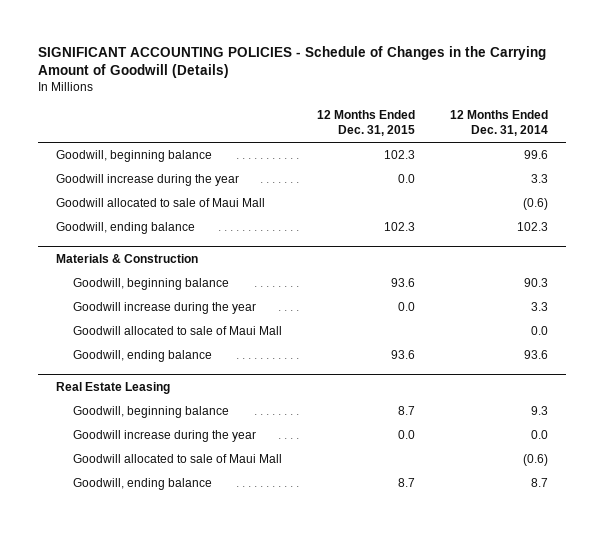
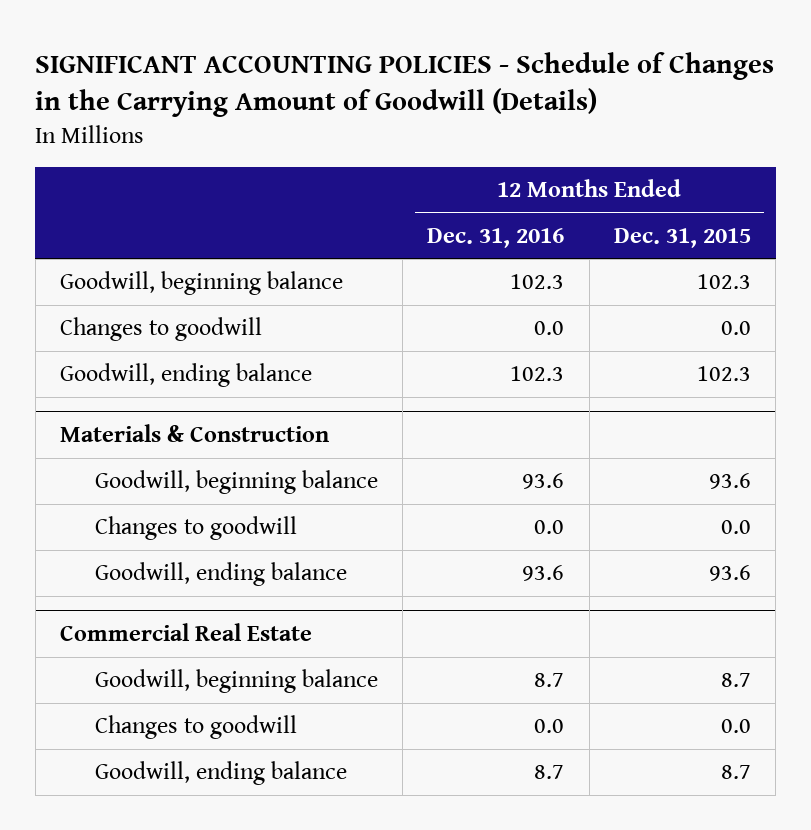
[450,110,549,137] 12 Months Ended Dec. 31, 2014 -> none
none -> [427,227,565,248] Dec. 31, 2016
[55,198,265,208] Goodwill allocated to sale of Maui Mall -> none
[55,174,239,187] Goodwill increase during the year -> [60,317,263,342] Changes to goodwill
[72,326,282,336] Goodwill allocated to sale of Maui Mall -> none
[72,302,256,315] Goodwill increase during the year -> [94,516,297,541] Changes to goodwill
[55,381,170,394] Real Estate Leasing -> [60,623,313,642] Commercial Real Estate
[72,454,282,464] Goodwill allocated to sale of Maui Mall -> none
[72,430,256,443] Goodwill increase during the year -> [94,715,297,740] Changes to goodwill

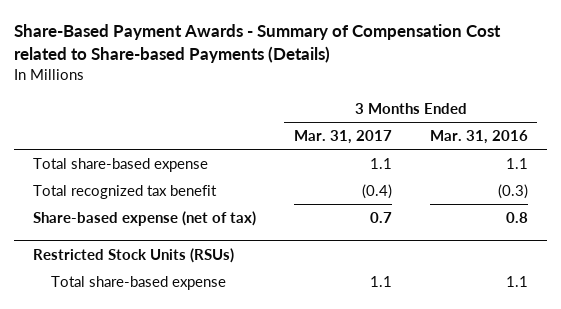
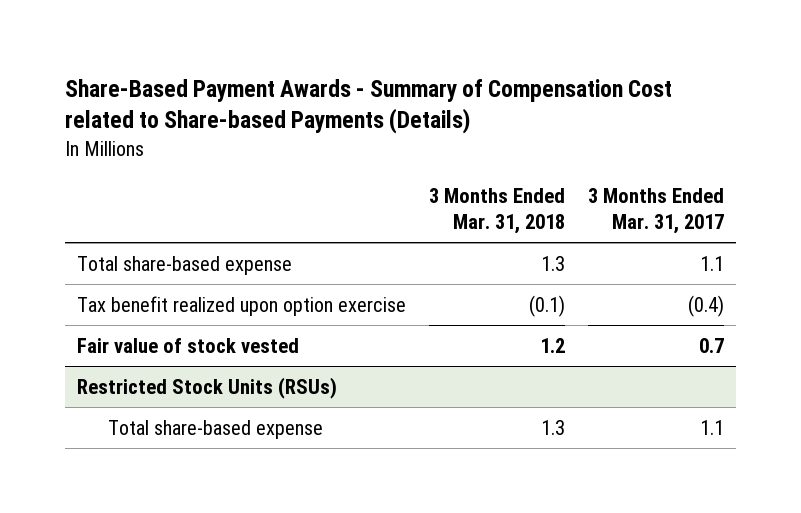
[429,129,528,144] Mar. 31, 2016 -> none
none -> [428,188,565,234] 3 Months Ended Mar. 31, 2018
[33,184,218,199] Total recognized tax benefit -> [76,295,406,316] Tax benefit realized upon option exercise
[33,210,257,226] Share-based expense (net of tax) -> [76,337,299,353] Fair value of stock vested

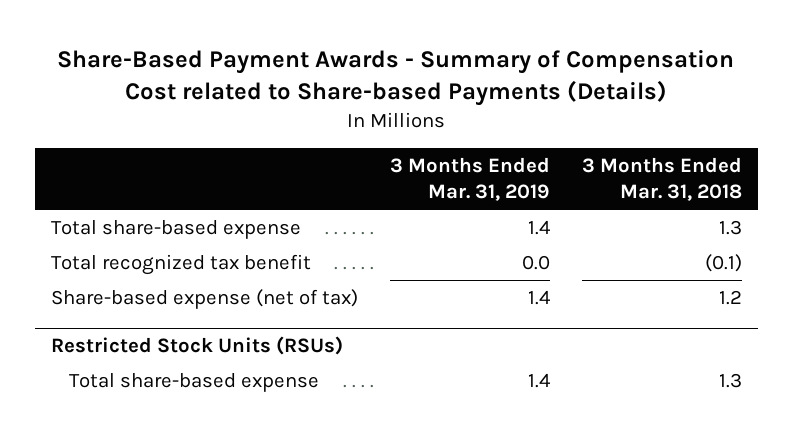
[588,188,725,234] 3 Months Ended Mar. 31, 2017 -> none
none -> [389,156,550,202] 3 Months Ended Mar. 31, 2019
[76,295,406,316] Tax benefit realized upon option exercise -> [50,254,311,276] Total recognized tax benefit
[76,337,299,353] Fair value of stock vested -> [50,289,358,310] Share-based expense (net of tax)

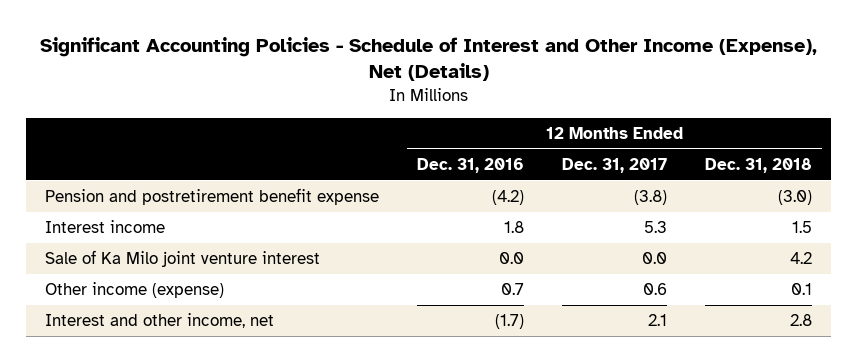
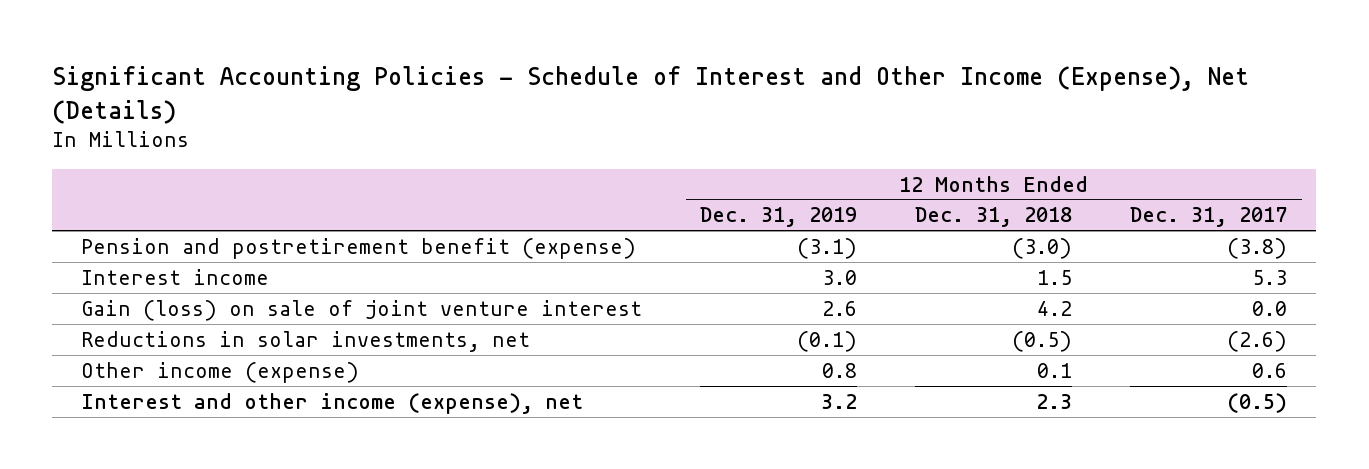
[416,158,524,174] Dec. 31, 2016 -> none
none -> [700,207,858,228] Dec. 31, 2019
[44,188,379,206] Pension and postretirement benefit expense -> [81,237,637,259] Pension and postretirement benefit (expense)
[44,250,320,268] Sale of Ka Milo joint venture interest -> [81,299,643,321] Gain (loss) on sale of joint venture interest
none -> [81,330,531,352] Reductions in solar investments, net
[44,313,274,329] Interest and other income, net -> [81,392,584,414] Interest and other income (expense), net
[648,314,668,327] 2.1 -> [1227,392,1288,413] (0.5)
[790,314,813,327] 2.8 -> [1036,393,1073,409] 2.3

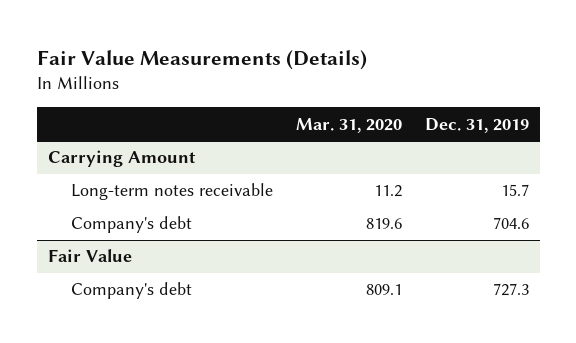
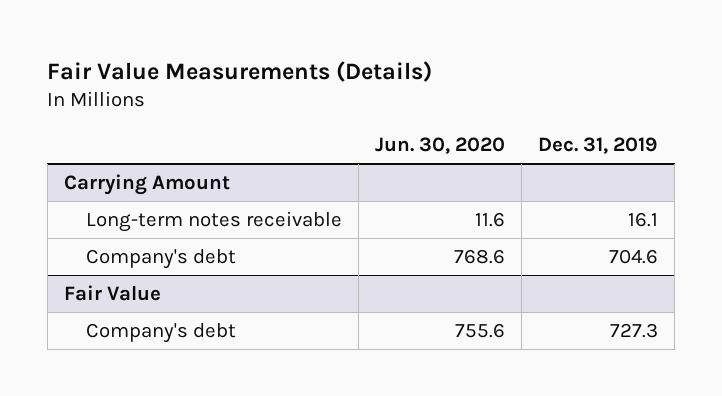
[295,117,402,133] Mar. 31, 2020 -> none
none -> [375,137,506,155] Jun. 30, 2020
[500,184,529,197] 15.7 -> [628,211,659,227] 16.1

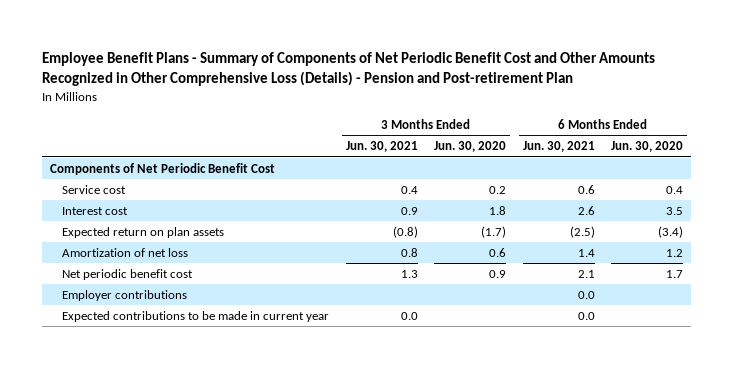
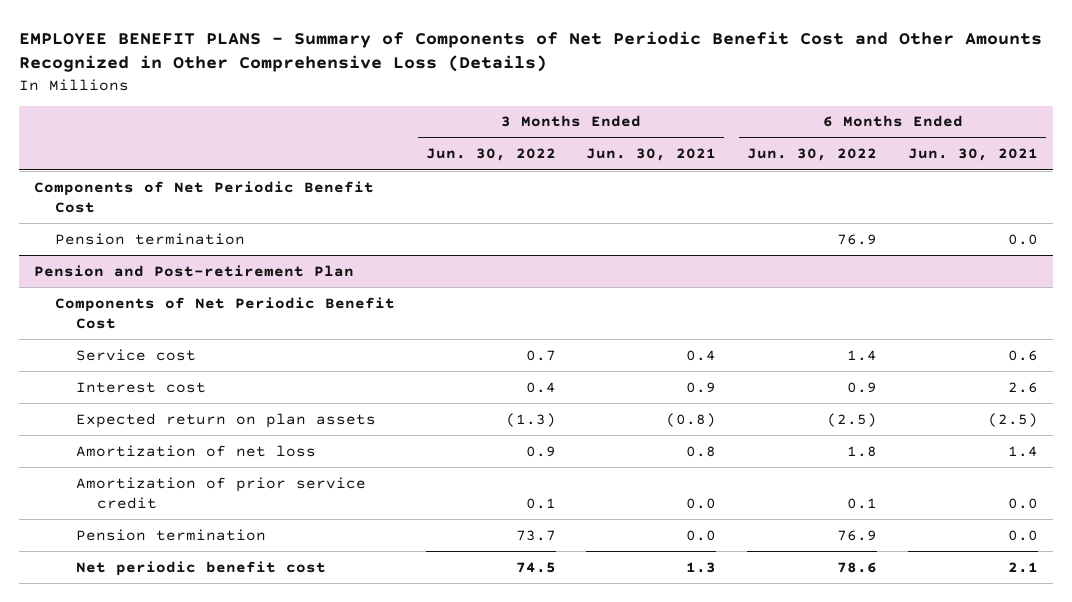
[42,51,656,87] Employee Benefit Plans - Summary of Components of Net Periodic Benefit Cost and Other Amounts Recognized in Other Comprehensive Loss (Details) - Pension and Post-retirement Plan -> [18,30,1042,73] EMPLOYEE BENEFIT PLANS - Summary of Components of Net Periodic Benefit Cost and Other Amounts Recognized in Other Comprehensive Loss (Details)
[434,141,507,153] Jun. 30, 2020 -> none
[611,141,684,153] Jun. 30, 2020 -> none
none -> [425,148,556,162] Jun. 30, 2022
none -> [747,148,878,162] Jun. 30, 2022
none -> [55,232,246,245] Pension termination
none -> [34,264,355,277] Pension and Post-retirement Plan
none -> [55,296,396,330] Components of Net Periodic Benefit Cost
none -> [75,476,366,510] Amortization of prior service credit
none -> [75,528,266,541] Pension termination
[62,289,188,301] Employer contributions -> none
[62,310,330,322] Expected contributions to be made in current year -> none

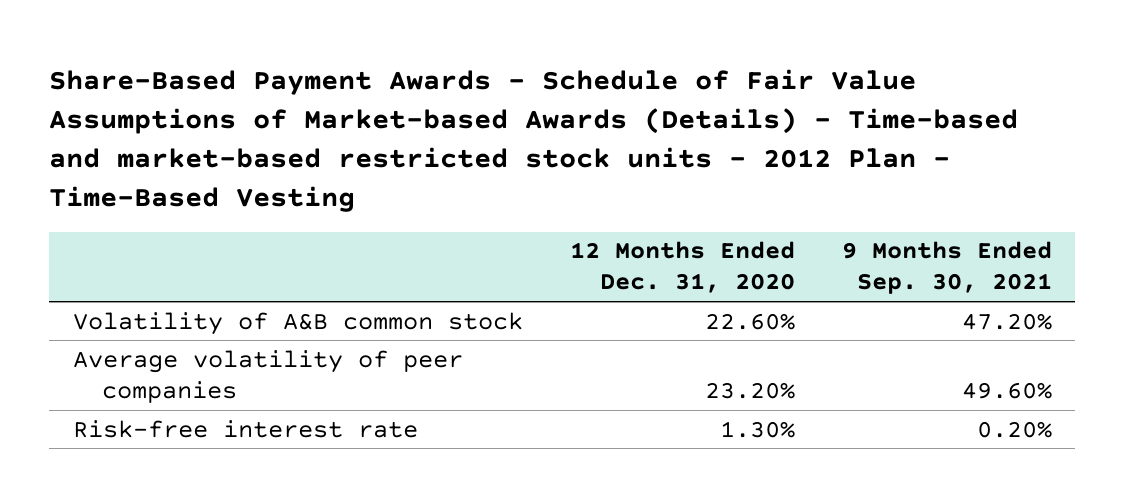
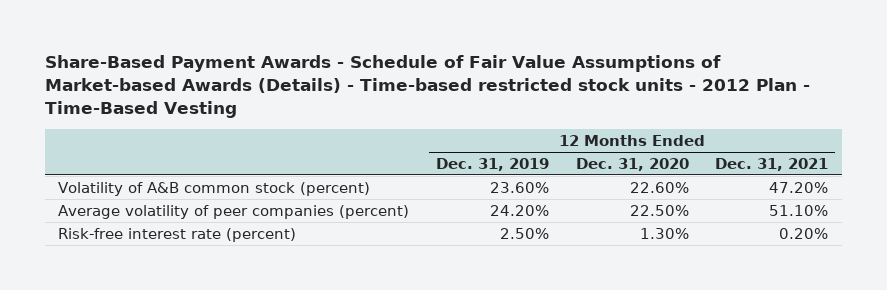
[49,68,1019,213] Share-Based Payment Awards - Schedule of Fair Value Assumptions of Market-based Awards (Details) - Time-based and market-based restricted stock units - 2012 Plan - Time-Based Vesting -> [44,55,810,119] Share-Based Payment Awards - Schedule of Fair Value Assumptions of Market-based Awards (Details) - Time-based restricted stock units - 2012 Plan - Time-Based Vesting
[841,241,1052,295] 9 Months Ended Sep. 30, 2021 -> none
none -> [436,157,550,171] Dec. 31, 2019
none -> [715,157,829,171] Dec. 31, 2021
[72,311,523,335] Volatility of A&B common stock -> [58,181,371,196] Volatility of A&B common stock (percent)
[72,349,463,403] Average volatility of peer companies -> [58,204,410,219] Average volatility of peer companies (percent)
[704,381,795,399] 23.20% -> [629,204,689,216] 22.50%
[72,419,418,438] Risk-free interest rate -> [58,227,297,242] Risk-free interest rate (percent)

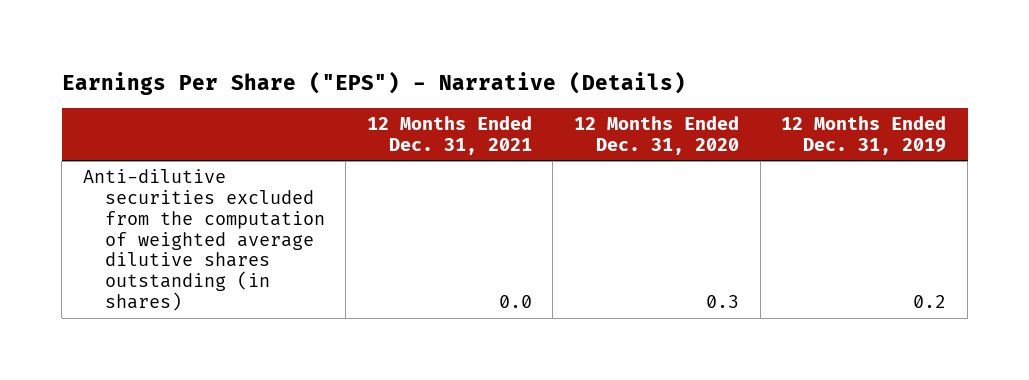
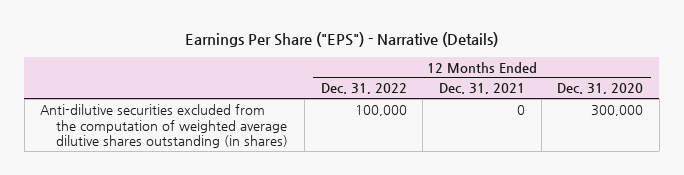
[781,115,947,155] 12 Months Ended Dec. 31, 2019 -> none
none -> [320,83,407,95] Dec. 31, 2022
[498,295,532,309] 0.0 -> [517,104,526,115] 0
[706,295,740,309] 0.3 -> [591,104,644,116] 300,000

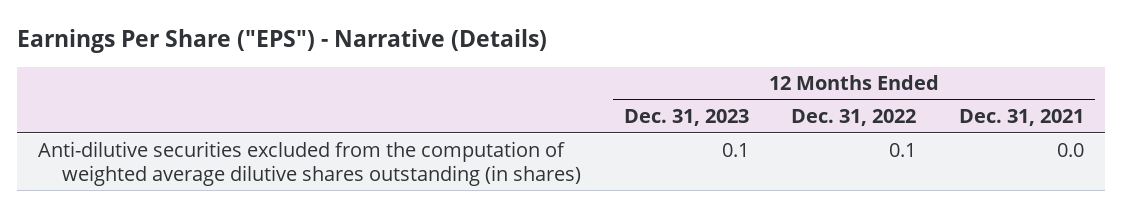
[557,83,644,95] Dec. 31, 2020 -> none
none -> [623,109,749,127] Dec. 31, 2023
[354,104,407,116] 100,000 -> [889,143,917,158] 0.1
[517,104,526,115] 0 -> [1056,143,1084,158] 0.0

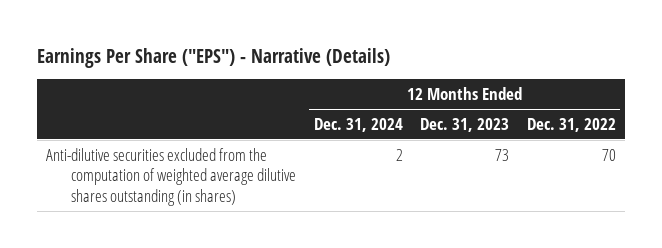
[958,109,1084,127] Dec. 31, 2021 -> none
none -> [313,117,403,132] Dec. 31, 2024
[721,143,749,158] 0.1 -> [495,148,510,161] 73
[889,143,917,158] 0.1 -> [601,148,616,161] 70

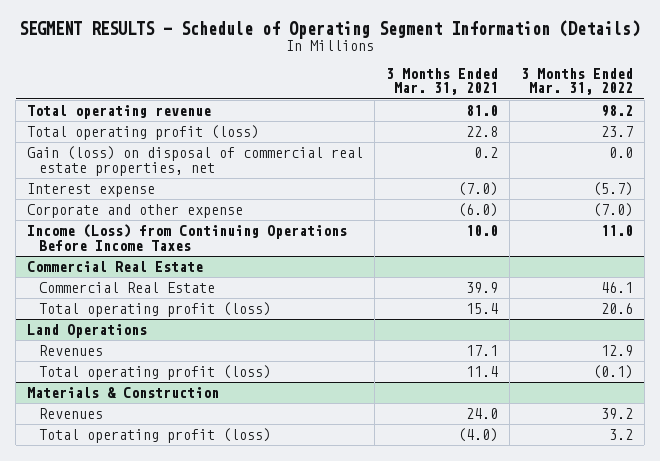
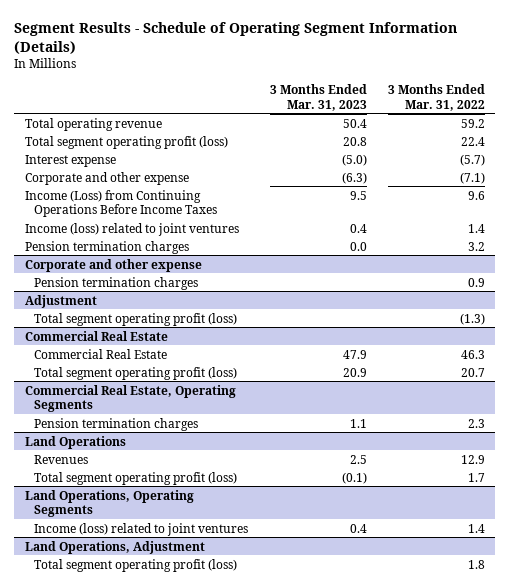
[19,19,641,39] SEGMENT RESULTS - Schedule of Operating Segment Information (Details) -> [14,21,458,54] Segment Results - Schedule of Operating Segment Information (Details)
[386,67,499,96] 3 Months Ended Mar. 31, 2021 -> none
none -> [269,83,367,111] 3 Months Ended Mar. 31, 2023
[27,146,364,176] Gain (loss) on disposal of commercial real estate properties, net -> none
[600,105,633,118] 98.2 -> [460,118,485,128] 59.2
[27,125,260,141] Total operating profit (loss) -> [24,135,228,149] Total segment operating profit (loss)
[600,126,633,138] 23.7 -> [460,136,485,146] 22.4
[592,203,633,218] (7.0) -> [459,171,485,184] (7.1)
[600,225,633,237] 11.0 -> [467,190,485,200] 9.6
none -> [24,222,239,236] Income (loss) related to joint ventures
none -> [24,240,189,254] Pension termination charges
none -> [24,258,202,272] Corporate and other expense
none -> [34,276,199,290] Pension termination charges
none -> [24,294,97,308] Adjustment
none -> [34,312,238,326] Total segment operating profit (loss)
[600,282,633,294] 46.1 -> [460,349,485,359] 46.3
[39,302,272,318] Total operating profit (loss) -> [34,366,238,380] Total segment operating profit (loss)
[600,303,633,315] 20.6 -> [460,367,485,377] 20.7
none -> [24,384,236,413] Commercial Real Estate, Operating Segments
none -> [34,417,199,431] Pension termination charges
[27,387,220,399] Materials & Construction -> none
[39,408,104,420] Revenues -> none
[39,365,272,381] Total operating profit (loss) -> [34,471,238,485] Total segment operating profit (loss)
[592,365,633,380] (0.1) -> [467,472,485,482] 1.7
none -> [24,489,194,518] Land Operations, Operating Segments
none -> [34,522,249,536] Income (loss) related to joint ventures
none -> [24,540,205,554] Land Operations, Adjustment
[39,428,272,444] Total operating profit (loss) -> [34,558,238,572] Total segment operating profit (loss)
[608,429,633,441] 3.2 -> [467,559,485,569] 1.8

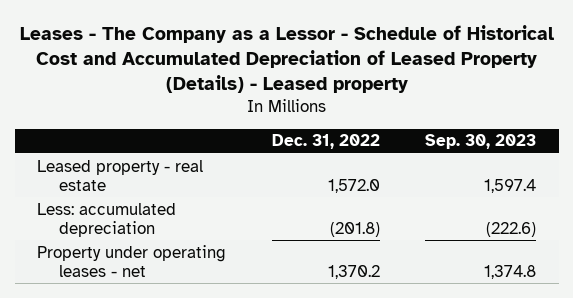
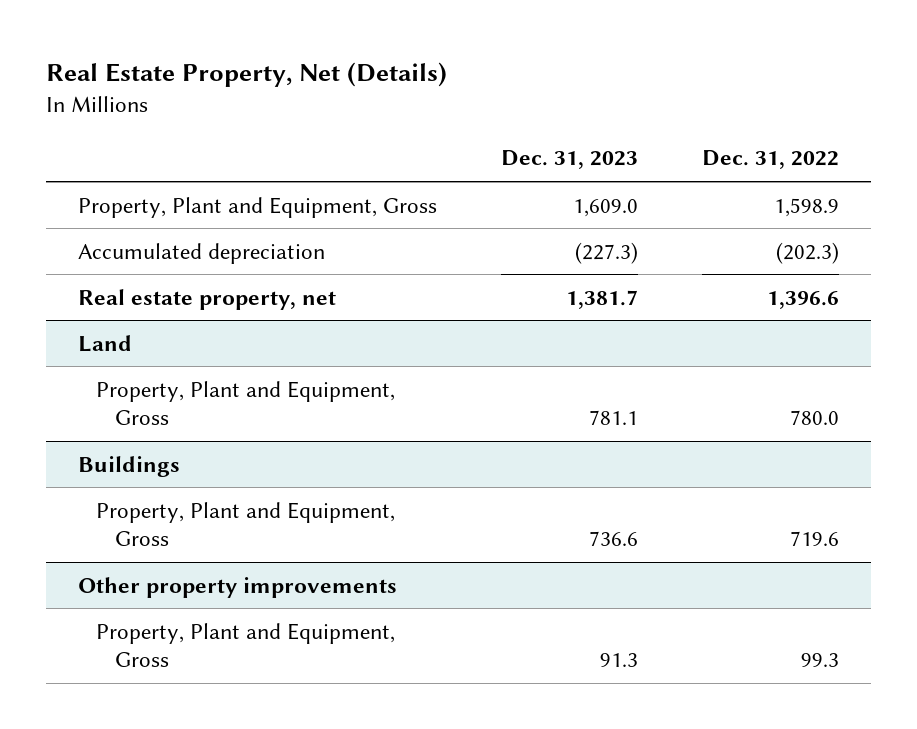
[19,24,554,94] Leases - The Company as a Lessor - Schedule of Historical Cost and Accumulated Depreciation of Leased Property (Details) - Leased property -> [45,62,447,88] Real Estate Property, Net (Details)
[424,134,536,150] Sep. 30, 2023 -> none
none -> [500,150,638,170] Dec. 31, 2023
[37,159,204,191] Leased property - real estate -> none
none -> [77,196,437,218] Property, Plant and Equipment, Gross
[37,202,177,237] Less: accumulated depreciation -> [77,242,325,264] Accumulated depreciation
[329,221,380,237] (201.8) -> [776,241,840,264] (202.3)
[37,244,227,277] Property under operating leases - net -> [77,288,336,310] Real estate property, net
[327,264,380,279] 1,370.2 -> [767,290,840,309] 1,396.6
none -> [77,334,132,352] Land
none -> [96,380,396,425] Property, Plant and Equipment, Gross
none -> [77,455,180,477] Buildings
none -> [96,501,396,546] Property, Plant and Equipment, Gross
none -> [77,576,397,598] Other property improvements
none -> [96,622,396,667] Property, Plant and Equipment, Gross

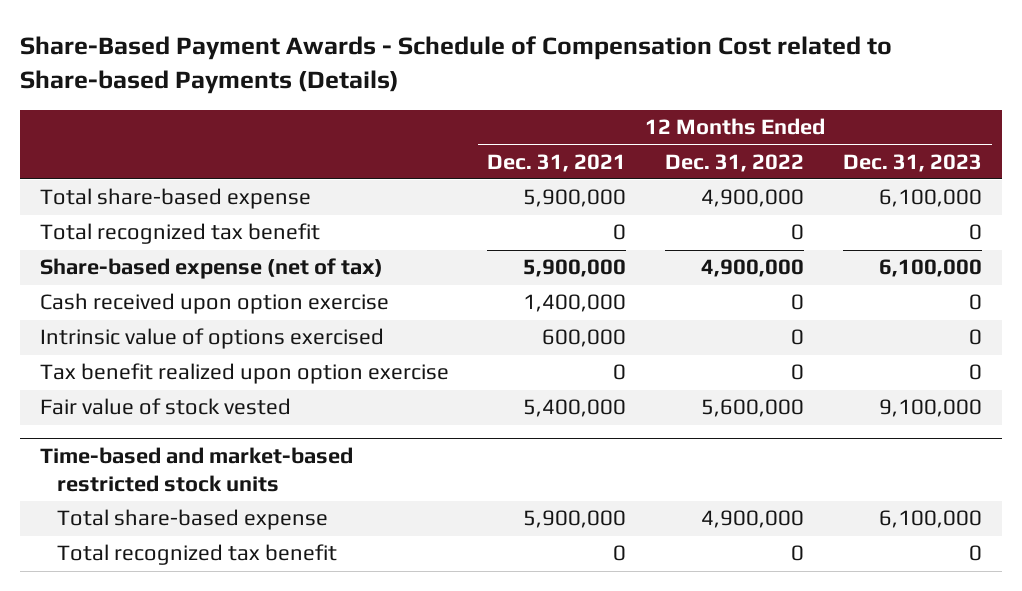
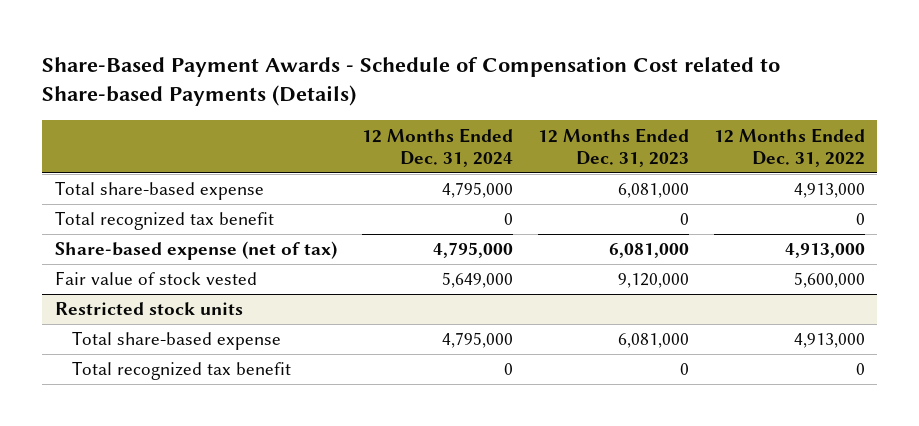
[487,153,627,172] Dec. 31, 2021 -> none
none -> [361,127,513,167] 12 Months Ended Dec. 31, 2024
[701,189,805,208] 4,900,000 -> [793,183,865,199] 4,913,000
[879,189,983,208] 6,100,000 -> [617,183,689,199] 6,081,000
[39,293,389,315] Cash received upon option exercise -> none
[39,328,384,350] Intrinsic value of options exercised -> none
[39,363,449,385] Tax benefit realized upon option exercise -> none
[701,259,805,278] 4,900,000 -> [784,243,865,259] 4,913,000
[879,259,983,278] 6,100,000 -> [608,243,689,259] 6,081,000
[879,399,983,418] 9,100,000 -> [617,273,689,289] 9,120,000
[39,447,353,493] Time-based and market-based restricted stock units -> [54,302,243,316] Restricted stock units
[701,510,805,529] 4,900,000 -> [793,333,865,349] 4,913,000
[879,510,983,529] 6,100,000 -> [617,333,689,349] 6,081,000

